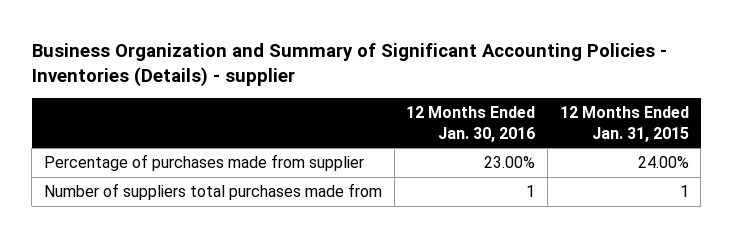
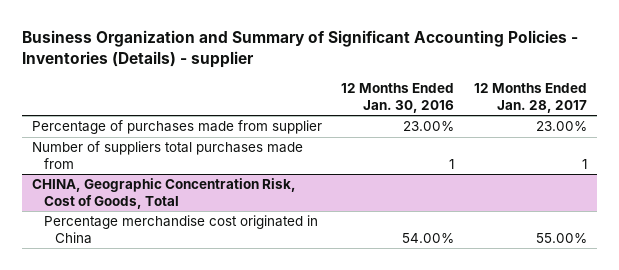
[559,106,689,142] 12 Months Ended Jan. 31, 2015 -> none
none -> [473,83,587,113] 12 Months Ended Jan. 28, 2017
none -> [32,178,297,209] CHINA, Geographic Concentration Risk, Cost of Goods, Total
none -> [43,215,318,244] Percentage merchandise cost originated in China

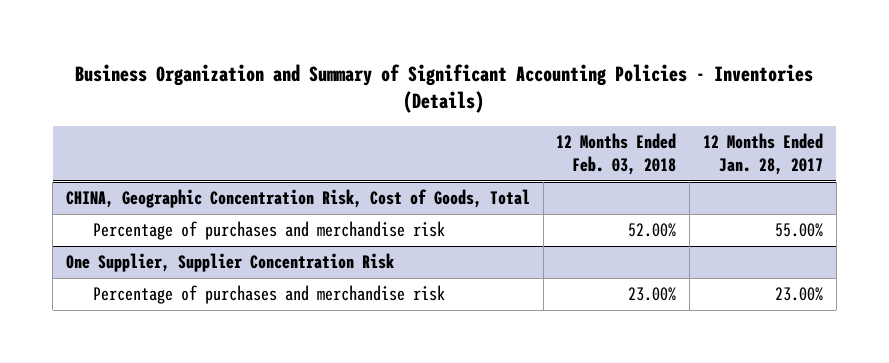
[22,30,579,69] Business Organization and Summary of Significant Accounting Policies - Inventories (Details) - supplier -> [75,63,814,114] Business Organization and Summary of Significant Accounting Policies - Inventories (Details)
[341,83,455,113] 12 Months Ended Jan. 30, 2016 -> none
none -> [556,133,677,176] 12 Months Ended Feb. 03, 2018
[32,120,323,135] Percentage of purchases made from supplier -> none
[32,141,304,169] Number of suppliers total purchases made from -> none
[43,215,318,244] Percentage merchandise cost originated in China -> [93,221,446,241] Percentage of purchases and merchandise risk
none -> [66,253,396,273] One Supplier, Supplier Concentration Risk
none -> [93,285,446,305] Percentage of purchases and merchandise risk

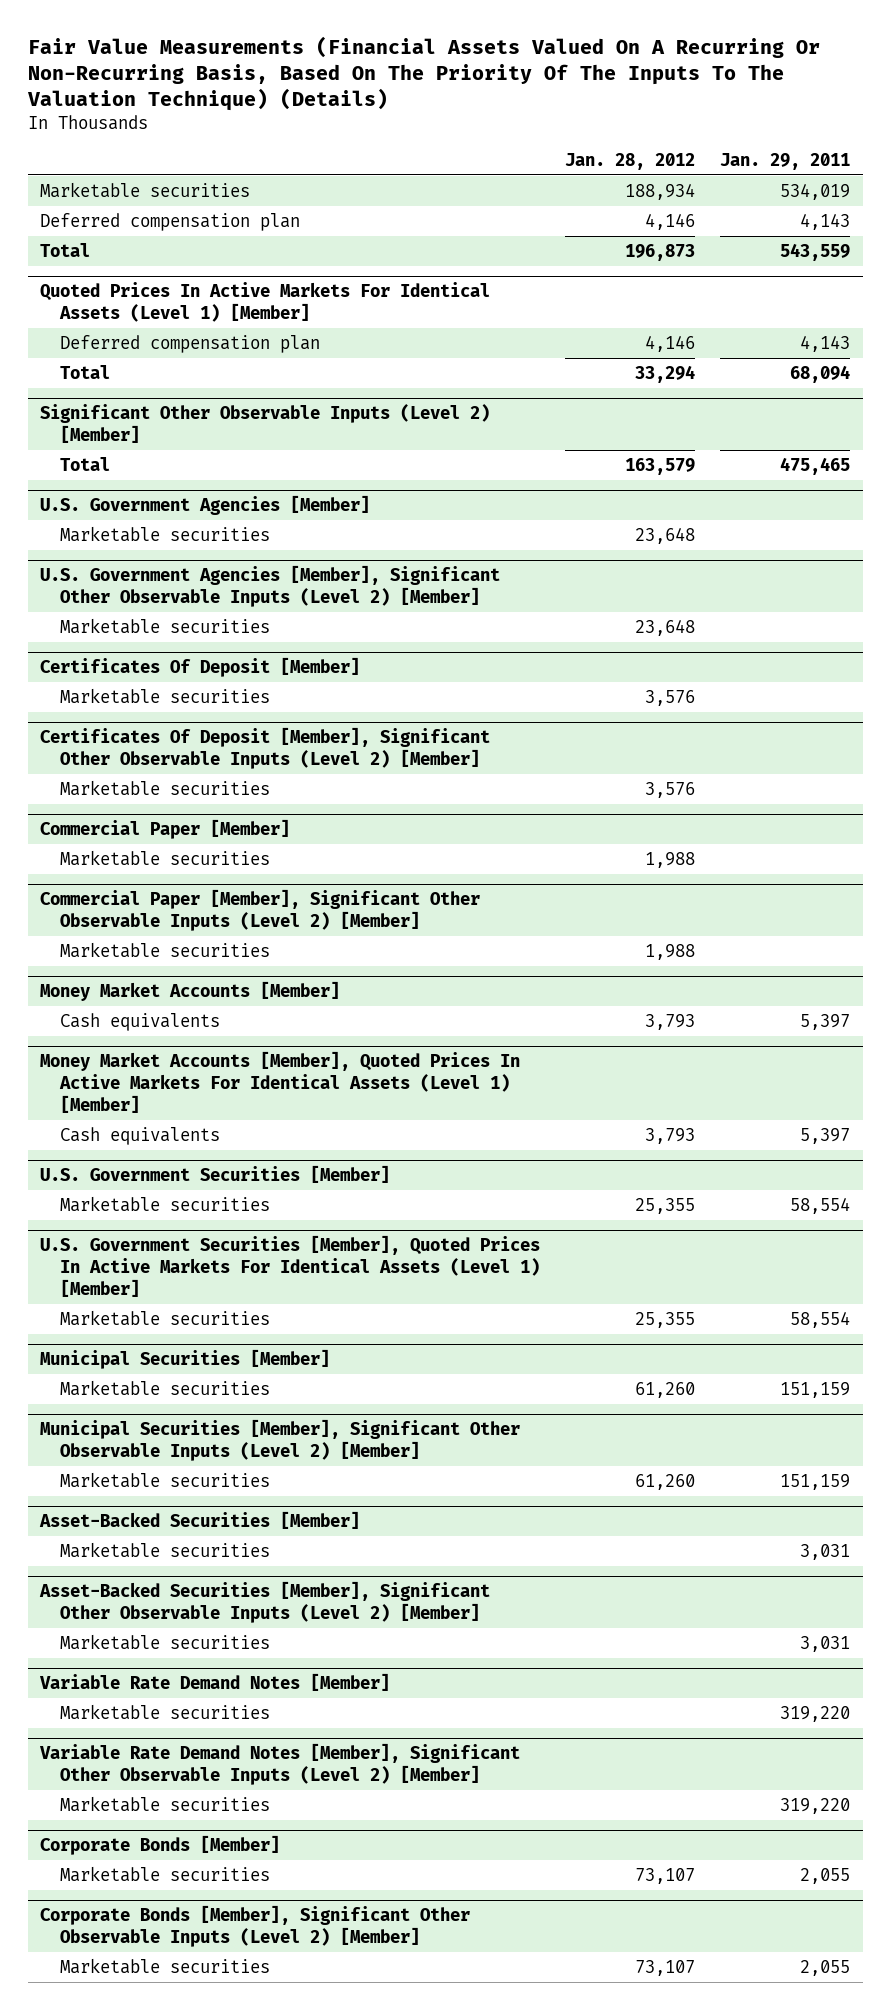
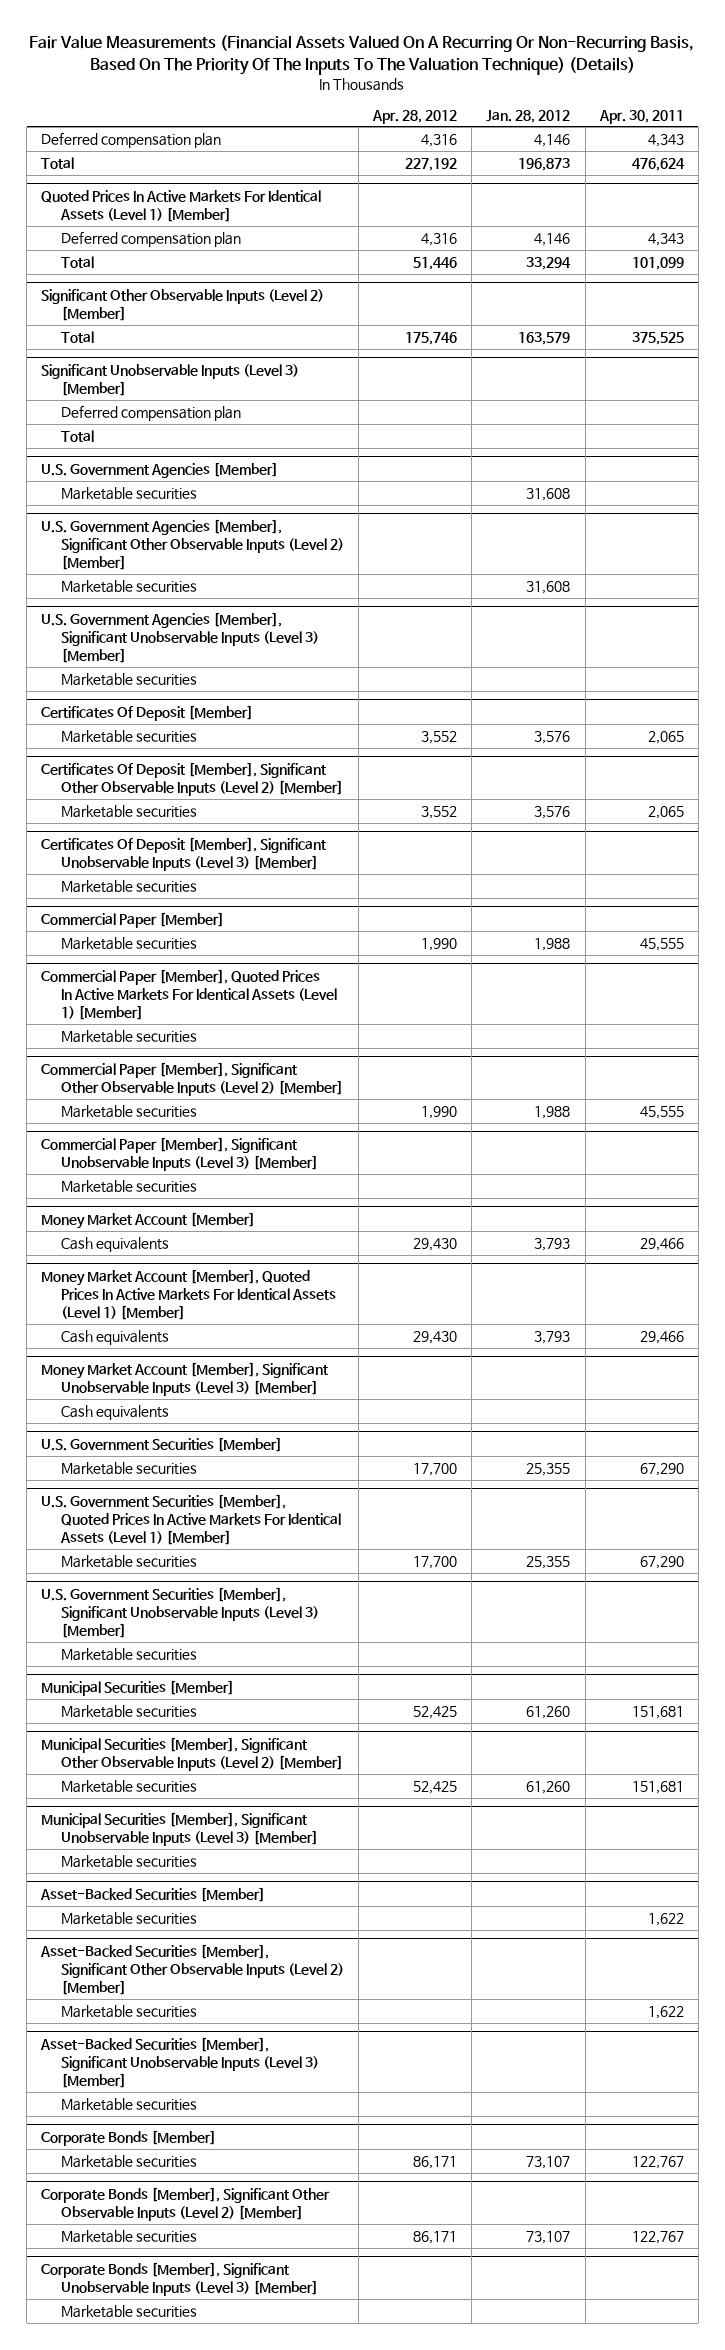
[720,153,851,171] Jan. 29, 2011 -> none
none -> [372,109,458,124] Apr. 28, 2012
none -> [598,109,684,124] Apr. 30, 2011
[40,181,251,198] Marketable securities -> none
none -> [41,363,300,396] Significant Unobservable Inputs (Level 3) [Member]
none -> [61,404,242,421] Deferred compensation plan
none -> [61,429,95,442] Total
[635,526,696,544] 23,648 -> [526,487,571,501] 31,608
[635,618,696,636] 23,648 -> [526,580,571,594] 31,608
none -> [41,611,320,663] U.S. Government Agencies [Member], Significant Unobservable Inputs (Level 3) [Member]
none -> [61,672,198,686] Marketable securities
none -> [41,836,327,871] Certificates Of Deposit [Member], Significant Unobservable Inputs (Level 3) [Member]
none -> [61,879,198,893] Marketable securities
none -> [41,968,338,1020] Commercial Paper [Member], Quoted Prices In Active Markets For Identical Assets (Level 1) [Member]
none -> [61,1029,198,1043] Marketable securities
none -> [41,1136,319,1171] Commercial Paper [Member], Significant Unobservable Inputs (Level 3) [Member]
none -> [61,1179,198,1193] Marketable securities
[40,981,341,1002] Money Market Accounts [Member] -> [41,1211,256,1229] Money Market Account [Member]
[40,1051,521,1113] Money Market Accounts [Member], Quoted Prices In Active Markets For Identical Assets (Level 1) [Member] -> [41,1268,337,1320] Money Market Account [Member], Quoted Prices In Active Markets For Identical Assets (Level 1) [Member]
none -> [41,1361,329,1396] Money Market Account [Member], Significant Unobservable Inputs (Level 3) [Member]
none -> [61,1404,170,1420] Cash equivalents
none -> [41,1586,320,1638] U.S. Government Securities [Member], Significant Unobservable Inputs (Level 3) [Member]
none -> [61,1647,198,1661] Marketable securities
none -> [41,1811,319,1846] Municipal Securities [Member], Significant Unobservable Inputs (Level 3) [Member]
none -> [61,1854,198,1868] Marketable securities
[39,1673,391,1692] Variable Rate Demand Notes [Member] -> none
[60,1703,271,1720] Marketable securities -> none
[39,1743,521,1786] Variable Rate Demand Notes [Member], Significant Other Observable Inputs (Level 2) [Member] -> none
none -> [40,2036,320,2088] Asset-Backed Securities [Member], Significant Unobservable Inputs (Level 3) [Member]
none -> [41,2261,319,2296] Corporate Bonds [Member], Significant Unobservable Inputs (Level 3) [Member]
none -> [61,2304,198,2318] Marketable securities

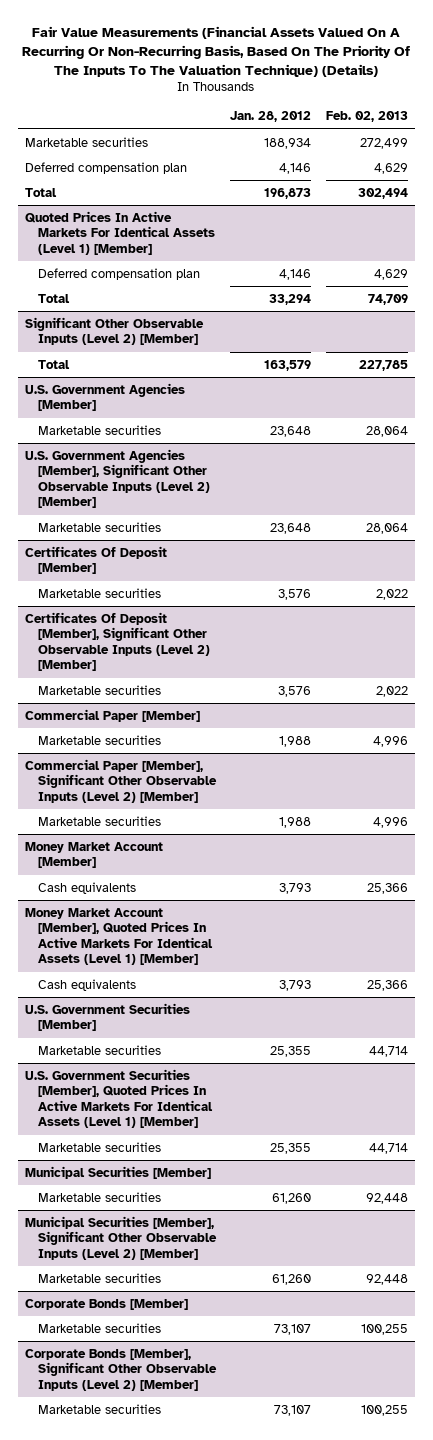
[372,109,458,124] Apr. 28, 2012 -> none
[598,109,684,124] Apr. 30, 2011 -> none
none -> [325,111,408,123] Feb. 02, 2013
none -> [25,136,149,147] Marketable securities
[41,363,300,396] Significant Unobservable Inputs (Level 3) [Member] -> none
[61,404,242,421] Deferred compensation plan -> none
[61,429,95,442] Total -> none
[526,487,571,501] 31,608 -> [270,425,312,437] 23,648
[41,611,320,663] U.S. Government Agencies [Member], Significant Unobservable Inputs (Level 3) [Member] -> none
[61,672,198,686] Marketable securities -> none
[526,580,571,594] 31,608 -> [270,522,312,534] 23,648
[41,836,327,871] Certificates Of Deposit [Member], Significant Unobservable Inputs (Level 3) [Member] -> none
[61,879,198,893] Marketable securities -> none
[41,968,338,1020] Commercial Paper [Member], Quoted Prices In Active Markets For Identical Assets (Level 1) [Member] -> none
[61,1029,198,1043] Marketable securities -> none
[41,1136,319,1171] Commercial Paper [Member], Significant Unobservable Inputs (Level 3) [Member] -> none
[61,1179,198,1193] Marketable securities -> none
[41,1361,329,1396] Money Market Account [Member], Significant Unobservable Inputs (Level 3) [Member] -> none
[61,1404,170,1420] Cash equivalents -> none
[41,1586,320,1638] U.S. Government Securities [Member], Significant Unobservable Inputs (Level 3) [Member] -> none
[61,1647,198,1661] Marketable securities -> none
[41,1811,319,1846] Municipal Securities [Member], Significant Unobservable Inputs (Level 3) [Member] -> none
[61,1854,198,1868] Marketable securities -> none
[40,1886,266,1902] Asset-Backed Securities [Member] -> none
[61,1911,198,1925] Marketable securities -> none
[40,1943,345,1995] Asset-Backed Securities [Member], Significant Other Observable Inputs (Level 2) [Member] -> none
[61,2004,198,2018] Marketable securities -> none
[40,2036,320,2088] Asset-Backed Securities [Member], Significant Unobservable Inputs (Level 3) [Member] -> none
[61,2097,198,2111] Marketable securities -> none
[41,2261,319,2296] Corporate Bonds [Member], Significant Unobservable Inputs (Level 3) [Member] -> none
[61,2304,198,2318] Marketable securities -> none

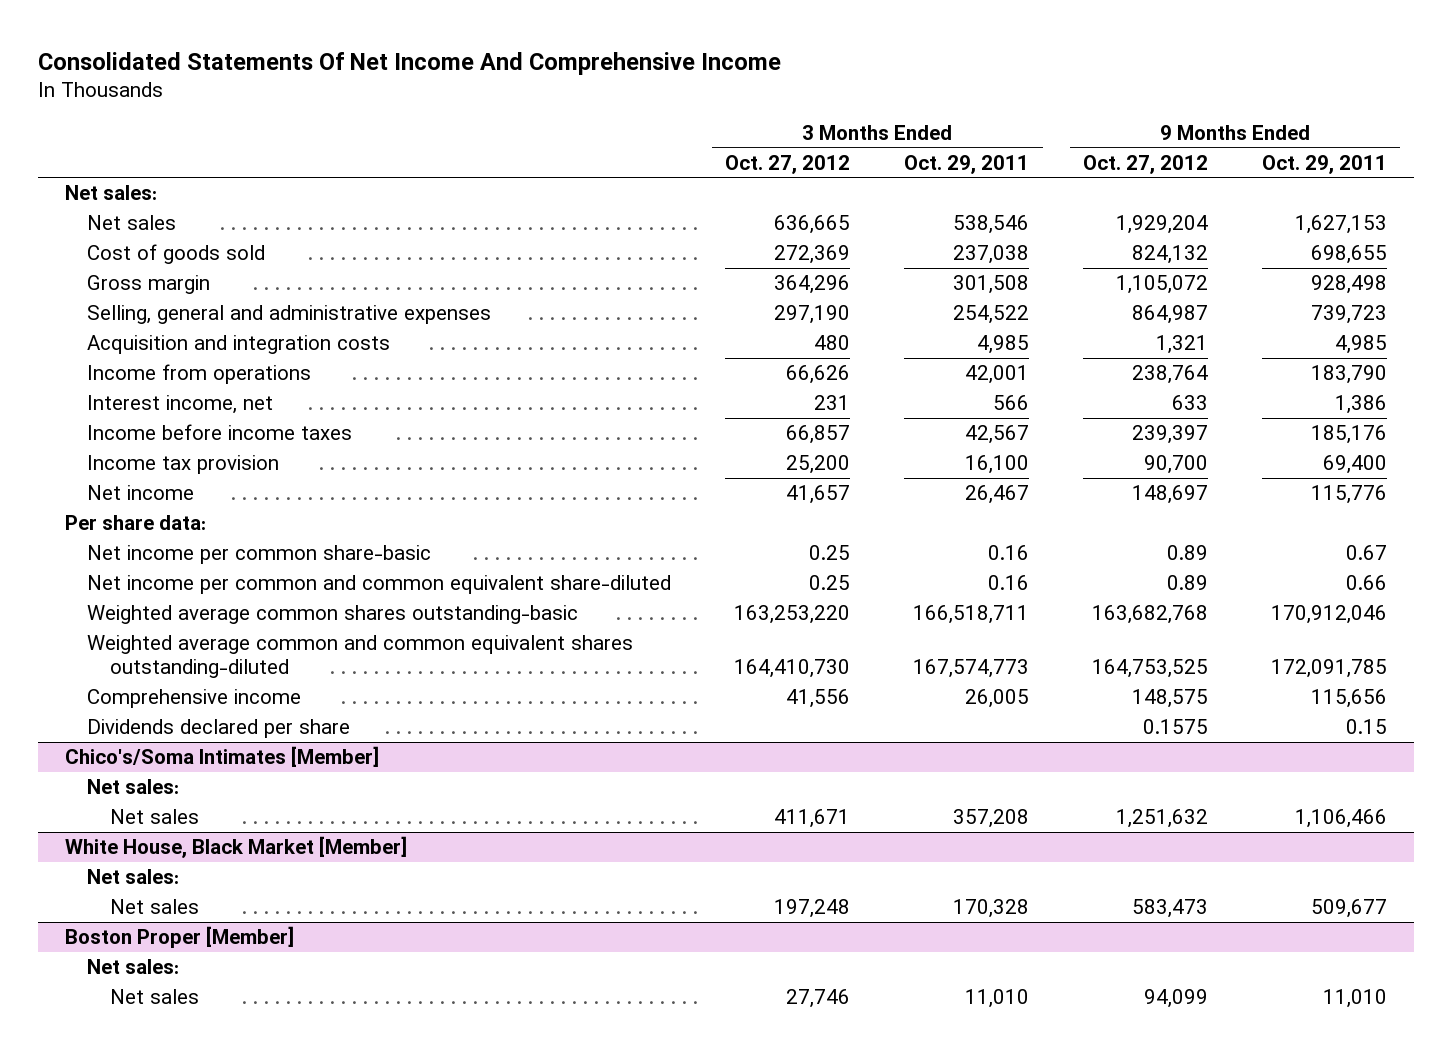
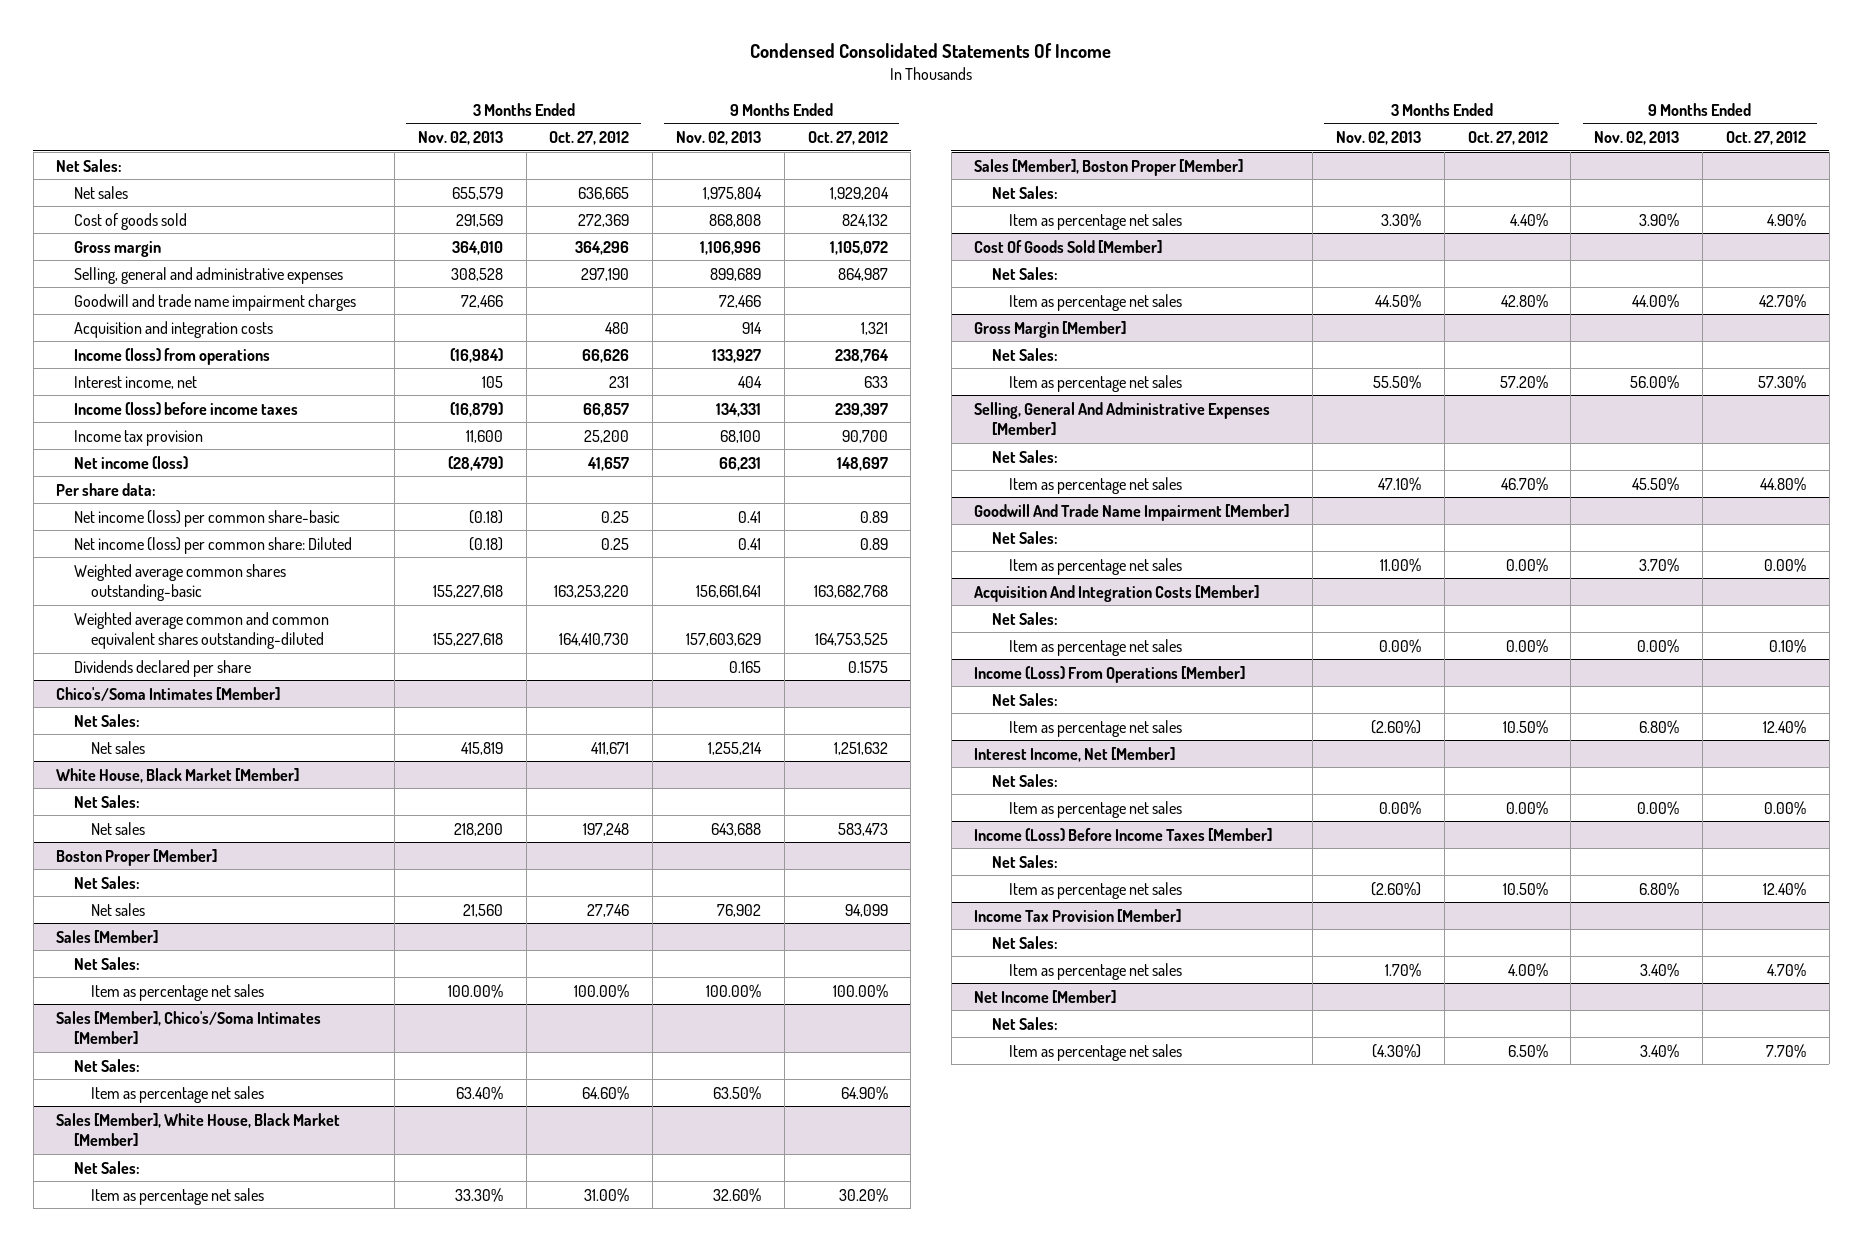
[38,51,782,75] Consolidated Statements Of Net Income And Comprehensive Income -> [750,43,1112,59] Condensed Consolidated Statements Of Income
[904,154,1030,174] Oct. 29, 2011 -> none
[1261,154,1387,174] Oct. 29, 2011 -> none
none -> [417,130,503,145] Nov. 02, 2013
none -> [676,130,762,145] Nov. 02, 2013
[65,185,158,201] Net sales: -> [56,158,123,172] Net Sales:
none -> [73,293,356,311] Goodwill and trade name impairment charges
[87,364,312,385] Income from operations -> [73,347,270,365] Income (loss) from operations
[87,424,353,441] Income before income taxes -> [73,401,298,415] Income (loss) before income taxes
[87,485,195,501] Net income -> [73,455,188,469] Net income (loss)
[87,545,432,565] Net income per common share-basic -> [73,509,340,527] Net income (loss) per common share-basic
[87,575,672,595] Net income per common and common equivalent share-diluted -> [73,536,352,554] Net income (loss) per common share: Diluted
[87,689,302,709] Comprehensive income -> none
[87,779,180,795] Net sales: -> [73,713,140,727] Net Sales:
[87,869,180,885] Net sales: -> [73,794,140,808] Net Sales:
[87,959,180,975] Net sales: -> [73,875,140,889] Net Sales:
none -> [56,929,159,943] Sales [Member]
none -> [73,956,140,970] Net Sales:
none -> [91,983,265,1001] Item as percentage net sales
none -> [56,1010,322,1044] Sales [Member], Chico's/Soma Intimates [Member]
none -> [73,1058,140,1072] Net Sales:
none -> [91,1085,265,1103] Item as percentage net sales
none -> [56,1112,341,1146] Sales [Member], White House, Black Market [Member]
none -> [73,1160,140,1174] Net Sales:
none -> [91,1187,265,1205] Item as percentage net sales
none -> [974,158,1244,176] Sales [Member], Boston Proper [Member]
none -> [991,185,1058,199] Net Sales:
none -> [1009,212,1183,230] Item as percentage net sales
none -> [974,239,1163,253] Cost Of Goods Sold [Member]
none -> [991,266,1058,280] Net Sales:
none -> [1009,293,1183,311] Item as percentage net sales
none -> [974,320,1127,338] Gross Margin [Member]
none -> [991,347,1058,361] Net Sales:
none -> [1009,374,1183,392] Item as percentage net sales
none -> [974,401,1271,435] Selling, General And Administrative Expenses [Member]
none -> [991,449,1058,463] Net Sales:
none -> [1009,476,1183,494] Item as percentage net sales
none -> [974,503,1290,521] Goodwill And Trade Name Impairment [Member]
none -> [991,530,1058,544] Net Sales:
none -> [1009,557,1183,575] Item as percentage net sales
none -> [974,584,1260,602] Acquisition And Integration Costs [Member]
none -> [991,611,1058,625] Net Sales:
none -> [1009,638,1183,656] Item as percentage net sales
none -> [974,665,1246,683] Income (Loss) From Operations [Member]
none -> [991,692,1058,706] Net Sales:
none -> [1009,719,1183,737] Item as percentage net sales
none -> [974,746,1176,762] Interest Income, Net [Member]
none -> [991,773,1058,787] Net Sales:
none -> [1009,800,1183,818] Item as percentage net sales
none -> [974,827,1273,841] Income (Loss) Before Income Taxes [Member]
none -> [991,854,1058,868] Net Sales:
none -> [1009,881,1183,899] Item as percentage net sales
none -> [974,908,1182,922] Income Tax Provision [Member]
none -> [991,935,1058,949] Net Sales:
none -> [1009,962,1183,980] Item as percentage net sales
none -> [974,989,1117,1003] Net Income [Member]
none -> [991,1016,1058,1030] Net Sales:
none -> [1009,1043,1183,1061] Item as percentage net sales

